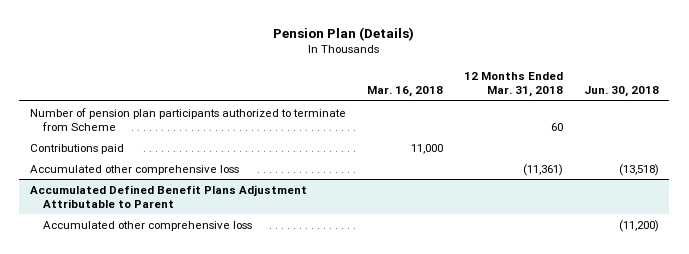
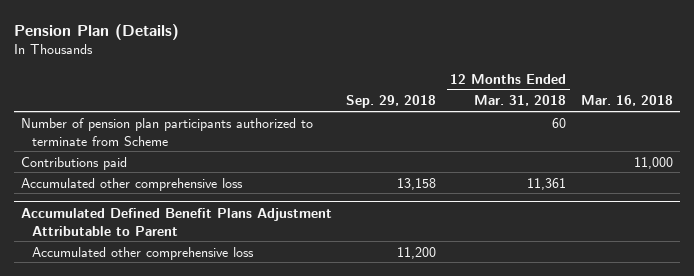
[583,86,659,98] Jun. 30, 2018 -> none
none -> [346,95,437,109] Sep. 29, 2018
[522,163,563,176] (11,361) -> [527,177,567,190] 11,361

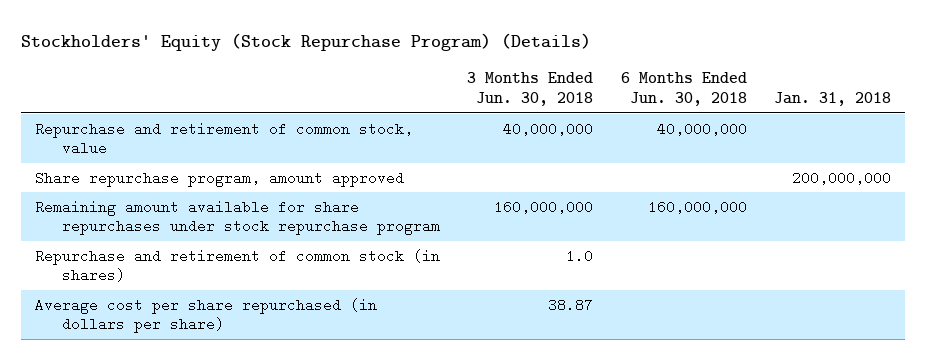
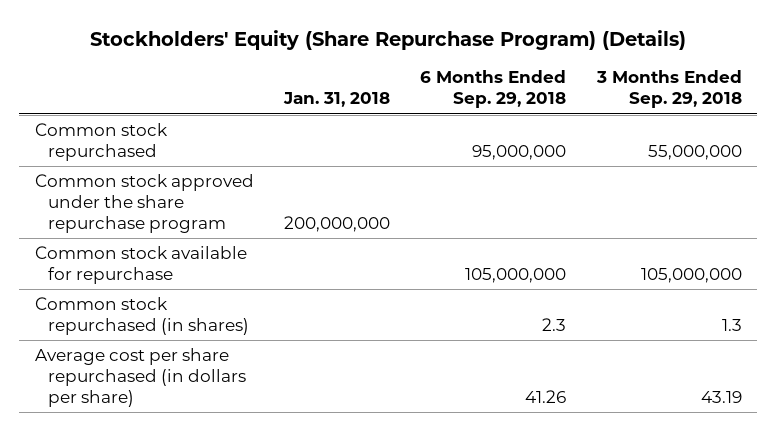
[21,33,592,52] Stockholders' Equity (Stock Repurchase Program) (Details) -> [90,29,687,50] Stockholders' Equity (Share Repurchase Program) (Details)
[467,72,594,107] 3 Months Ended Jun. 30, 2018 -> none
[620,72,747,107] 6 Months Ended Jun. 30, 2018 -> none
none -> [420,70,567,109] 6 Months Ended Sep. 29, 2018
none -> [595,70,742,109] 3 Months Ended Sep. 29, 2018
[34,121,413,156] Repurchase and retirement of common stock, value -> [34,123,168,162] Common stock repurchased
[34,170,404,187] Share repurchase program, amount approved -> [34,174,254,233] Common stock approved under the share repurchase program
[34,199,440,236] Remaining amount available for share repurchases under stock repurchase program -> [34,246,247,285] Common stock available for repurchase
[34,248,440,283] Repurchase and retirement of common stock (in shares) -> [34,297,249,336] Common stock repurchased (in shares)

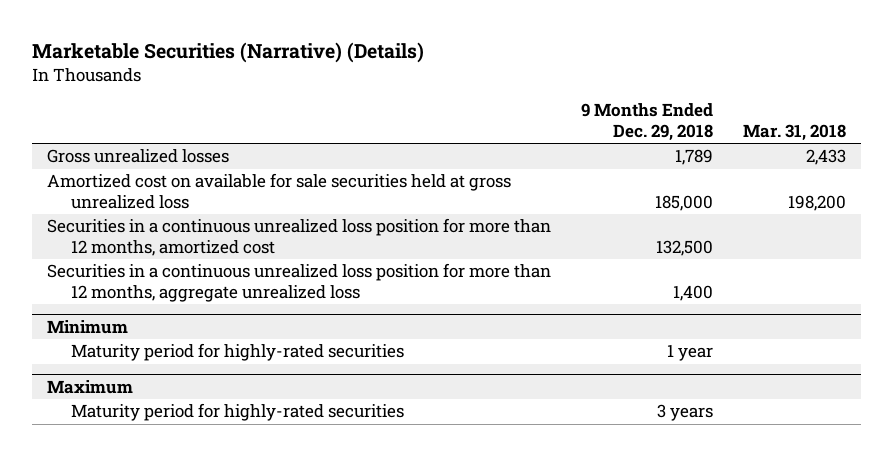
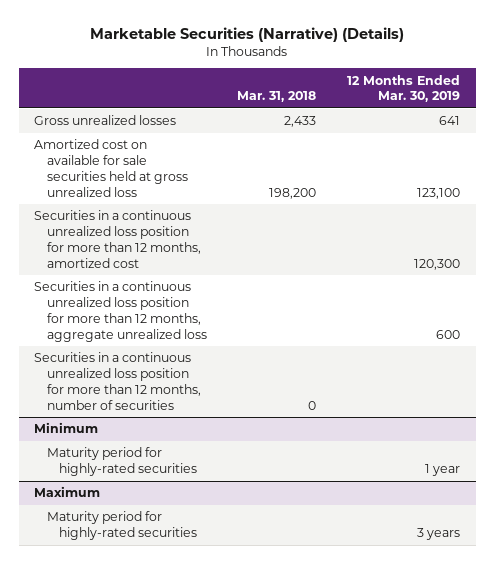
[580,103,713,141] 9 Months Ended Dec. 29, 2018 -> none
none -> [347,74,461,103] 12 Months Ended Mar. 30, 2019
none -> [34,352,201,410] Securities in a continuous unrealized loss position for more than 12 months, number of securities

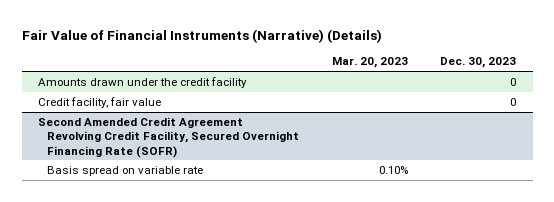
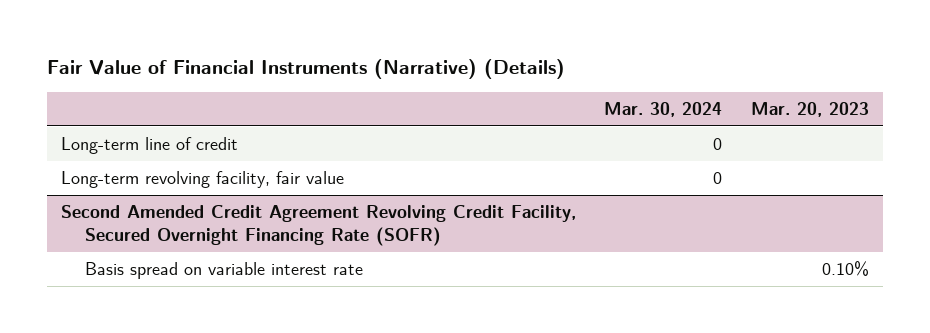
[440,57,517,69] Dec. 30, 2023 -> none
none -> [604,101,723,117] Mar. 30, 2024
[37,97,161,109] Credit facility, fair value -> none
[37,77,247,89] Amounts drawn under the credit facility -> [60,137,238,155] Long-term line of credit
none -> [60,171,344,189] Long-term revolving facility, fair value
[47,166,204,177] Basis spread on variable rate -> [84,262,363,280] Basis spread on variable interest rate

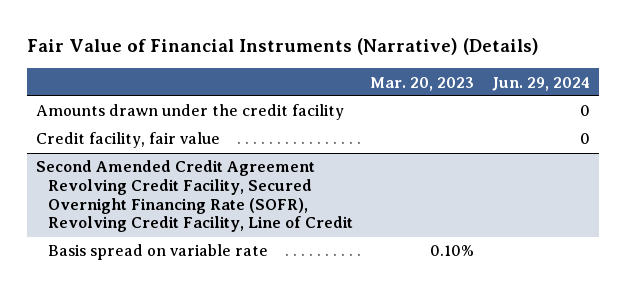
[604,101,723,117] Mar. 30, 2024 -> none
none -> [491,76,590,91] Jun. 29, 2024
[60,137,238,155] Long-term line of credit -> [35,104,344,121] Amounts drawn under the credit facility
[60,171,344,189] Long-term revolving facility, fair value -> [35,132,220,149] Credit facility, fair value
[60,205,576,246] Second Amended Credit Agreement Revolving Credit Facility, Secured Overnight Financing Rate (SOFR) -> [35,160,353,233] Second Amended Credit Agreement Revolving Credit Facility, Secured Overnight Financing Rate (SOFR), Revolving Credit Facility, Line of Credit
[84,262,363,280] Basis spread on variable interest rate -> [47,244,268,261] Basis spread on variable rate

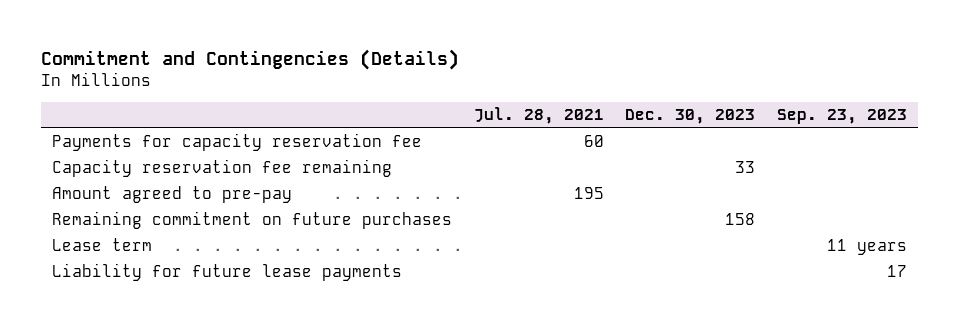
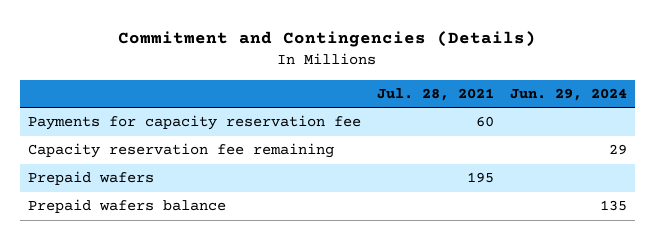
[625,109,756,125] Dec. 30, 2023 -> none
[777,109,908,125] Sep. 23, 2023 -> none
none -> [509,87,627,101] Jun. 29, 2024
[51,238,152,252] Lease term -> none
[51,263,402,282] Liability for future lease payments -> none
[51,186,292,204] Amount agreed to pre-pay -> [27,171,154,186] Prepaid wafers
[51,211,452,230] Remaining commitment on future purchases -> [27,199,226,214] Prepaid wafers balance

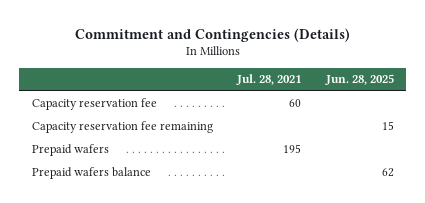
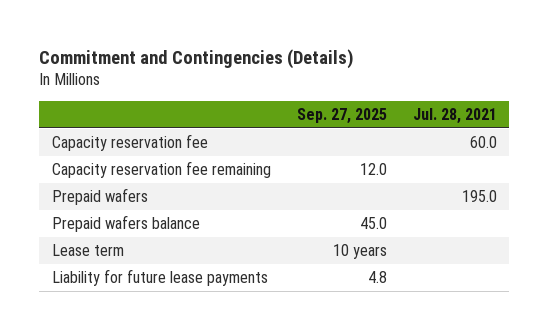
[324,74,394,86] Jun. 28, 2025 -> none
none -> [296,107,387,124] Sep. 27, 2025
[289,99,302,108] 60 -> [469,136,497,149] 60.0
[283,144,302,154] 195 -> [461,190,497,203] 195.0
none -> [51,244,124,257] Lease term
none -> [51,269,268,287] Liability for future lease payments

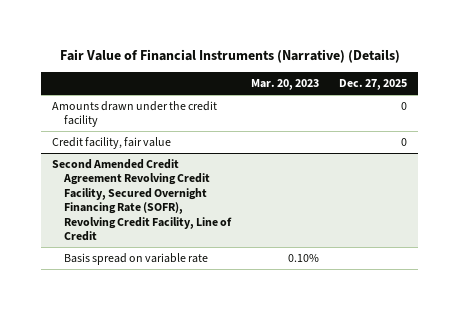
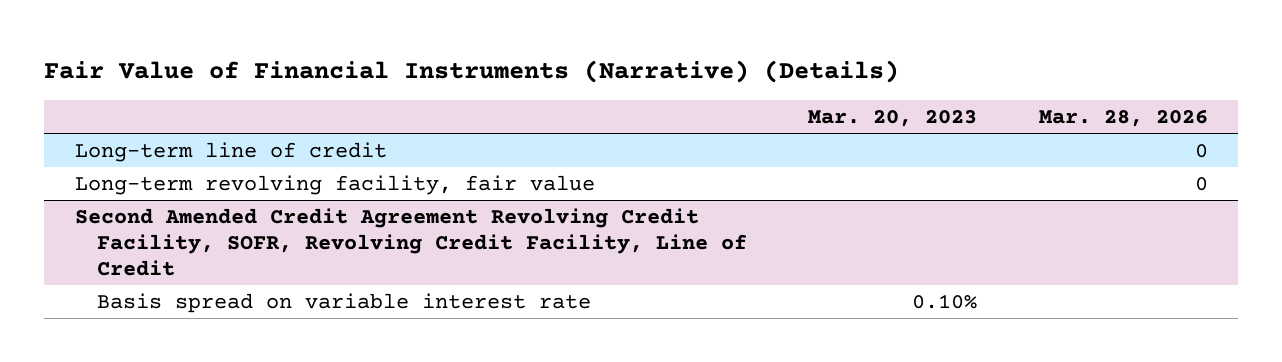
[339,79,408,91] Dec. 27, 2025 -> none
none -> [1038,110,1208,128] Mar. 28, 2026
[51,100,217,128] Amounts drawn under the credit facility -> [74,141,387,162] Long-term line of credit
[51,136,171,149] Credit facility, fair value -> [74,174,595,195] Long-term revolving facility, fair value
[51,158,232,242] Second Amended Credit Agreement Revolving Credit Facility, Secured Overnight Financing Rate (SOFR), Revolving Credit Facility, Line of Credit -> [74,207,747,277] Second Amended Credit Agreement Revolving Credit Facility, SOFR, Revolving Credit Facility, Line of Credit
[63,252,208,265] Basis spread on variable rate -> [96,292,591,313] Basis spread on variable interest rate

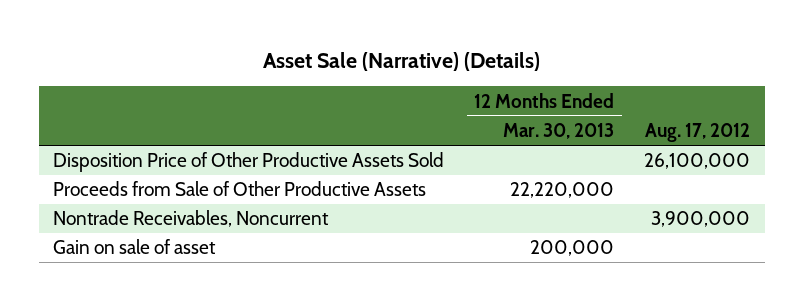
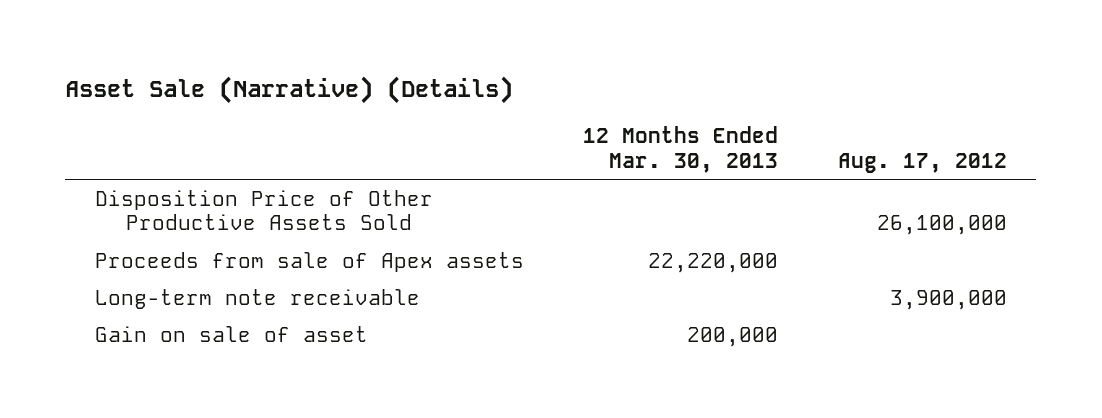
[53,181,427,197] Proceeds from Sale of Other Productive Assets -> [95,251,525,272] Proceeds from sale of Apex assets
[53,210,330,228] Nontrade Receivables, Noncurrent -> [95,288,421,309] Long-term note receivable

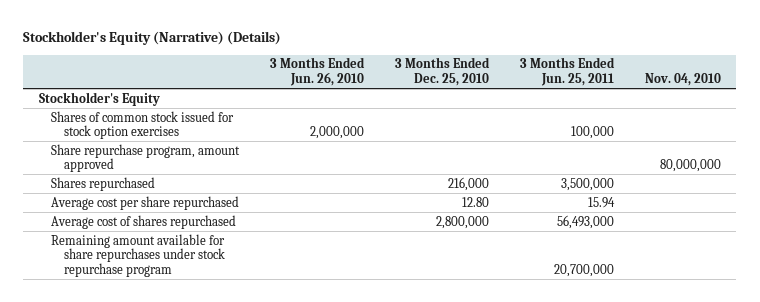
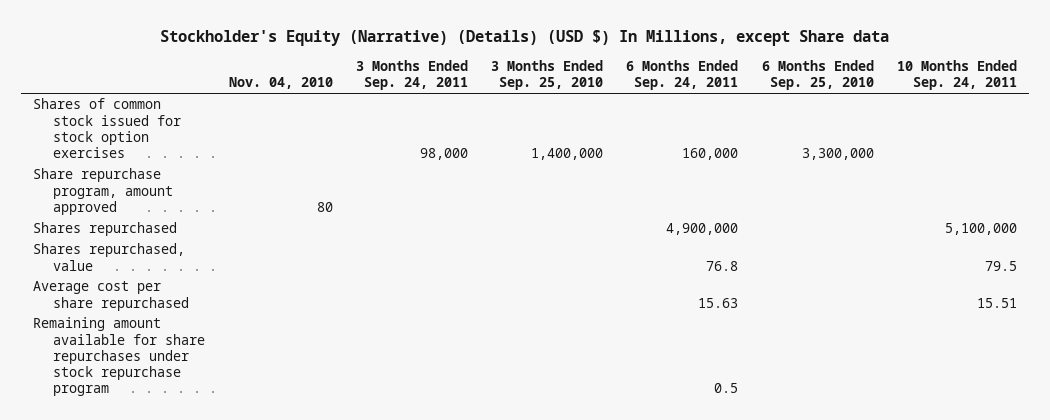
[23,31,282,46] Stockholder's Equity (Narrative) (Details) -> [159,30,889,47] Stockholder's Equity (Narrative) (Details) (USD $) In Millions, except Share data
[270,57,366,86] 3 Months Ended Jun. 26, 2010 -> none
[395,57,491,86] 3 Months Ended Dec. 25, 2010 -> none
[519,57,615,86] 3 Months Ended Jun. 25, 2011 -> none
none -> [355,60,468,91] 3 Months Ended Sep. 24, 2011
none -> [491,60,604,91] 3 Months Ended Sep. 25, 2010
none -> [626,60,739,91] 6 Months Ended Sep. 24, 2011
none -> [761,60,874,91] 6 Months Ended Sep. 25, 2010
none -> [896,60,1017,91] 10 Months Ended Sep. 24, 2011
[38,91,160,106] Stockholder's Equity -> none
[659,159,721,173] 80,000,000 -> [316,201,333,212] 80
none -> [32,243,185,271] Shares repurchased, value
[51,214,237,229] Average cost of shares repurchased -> none

